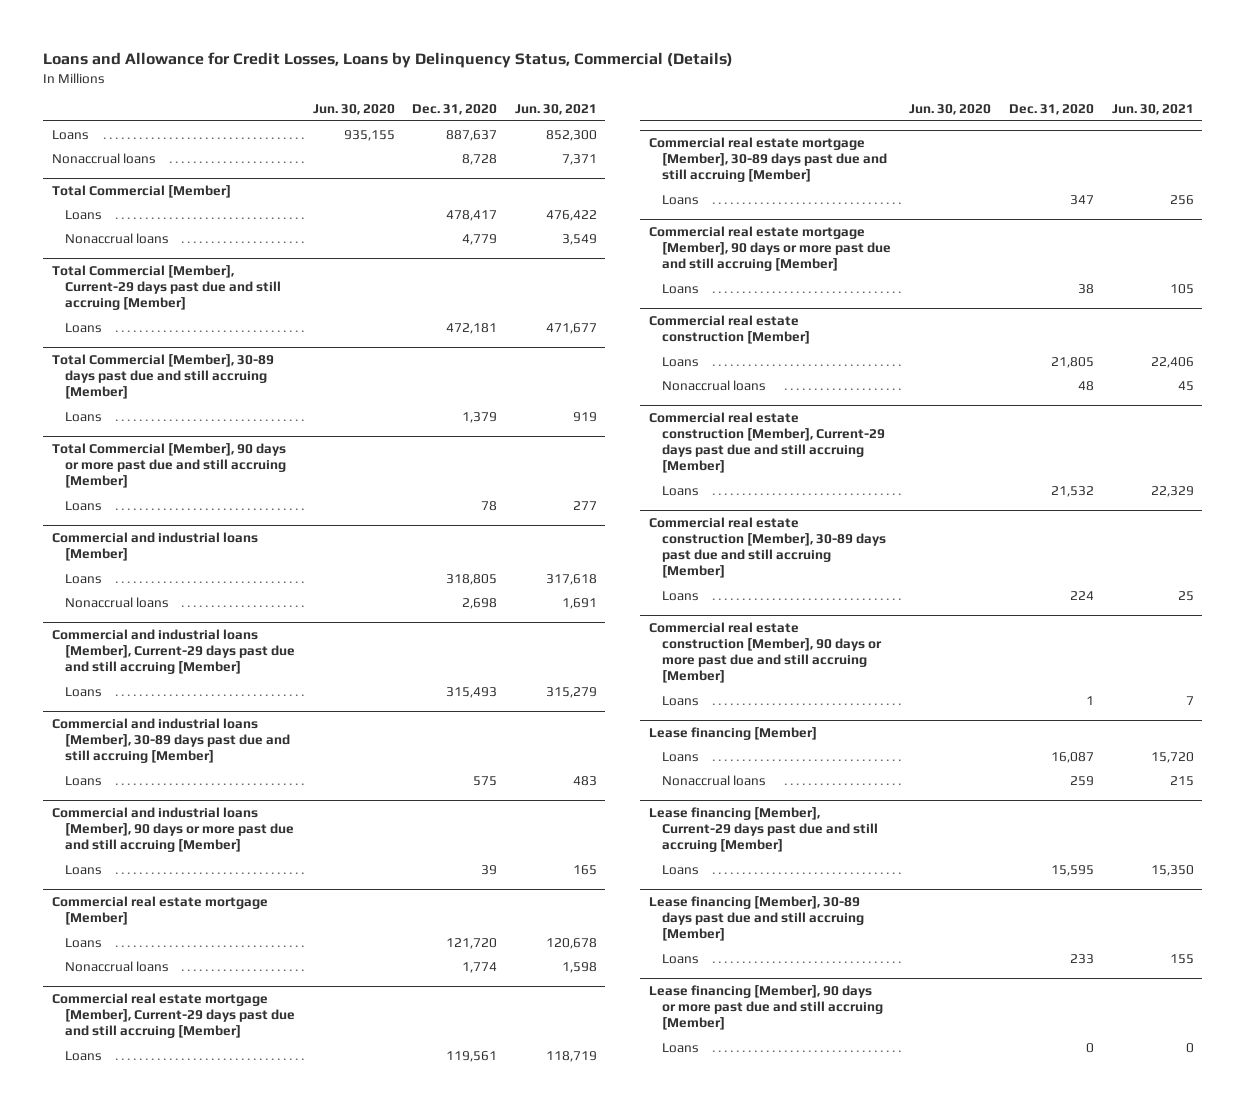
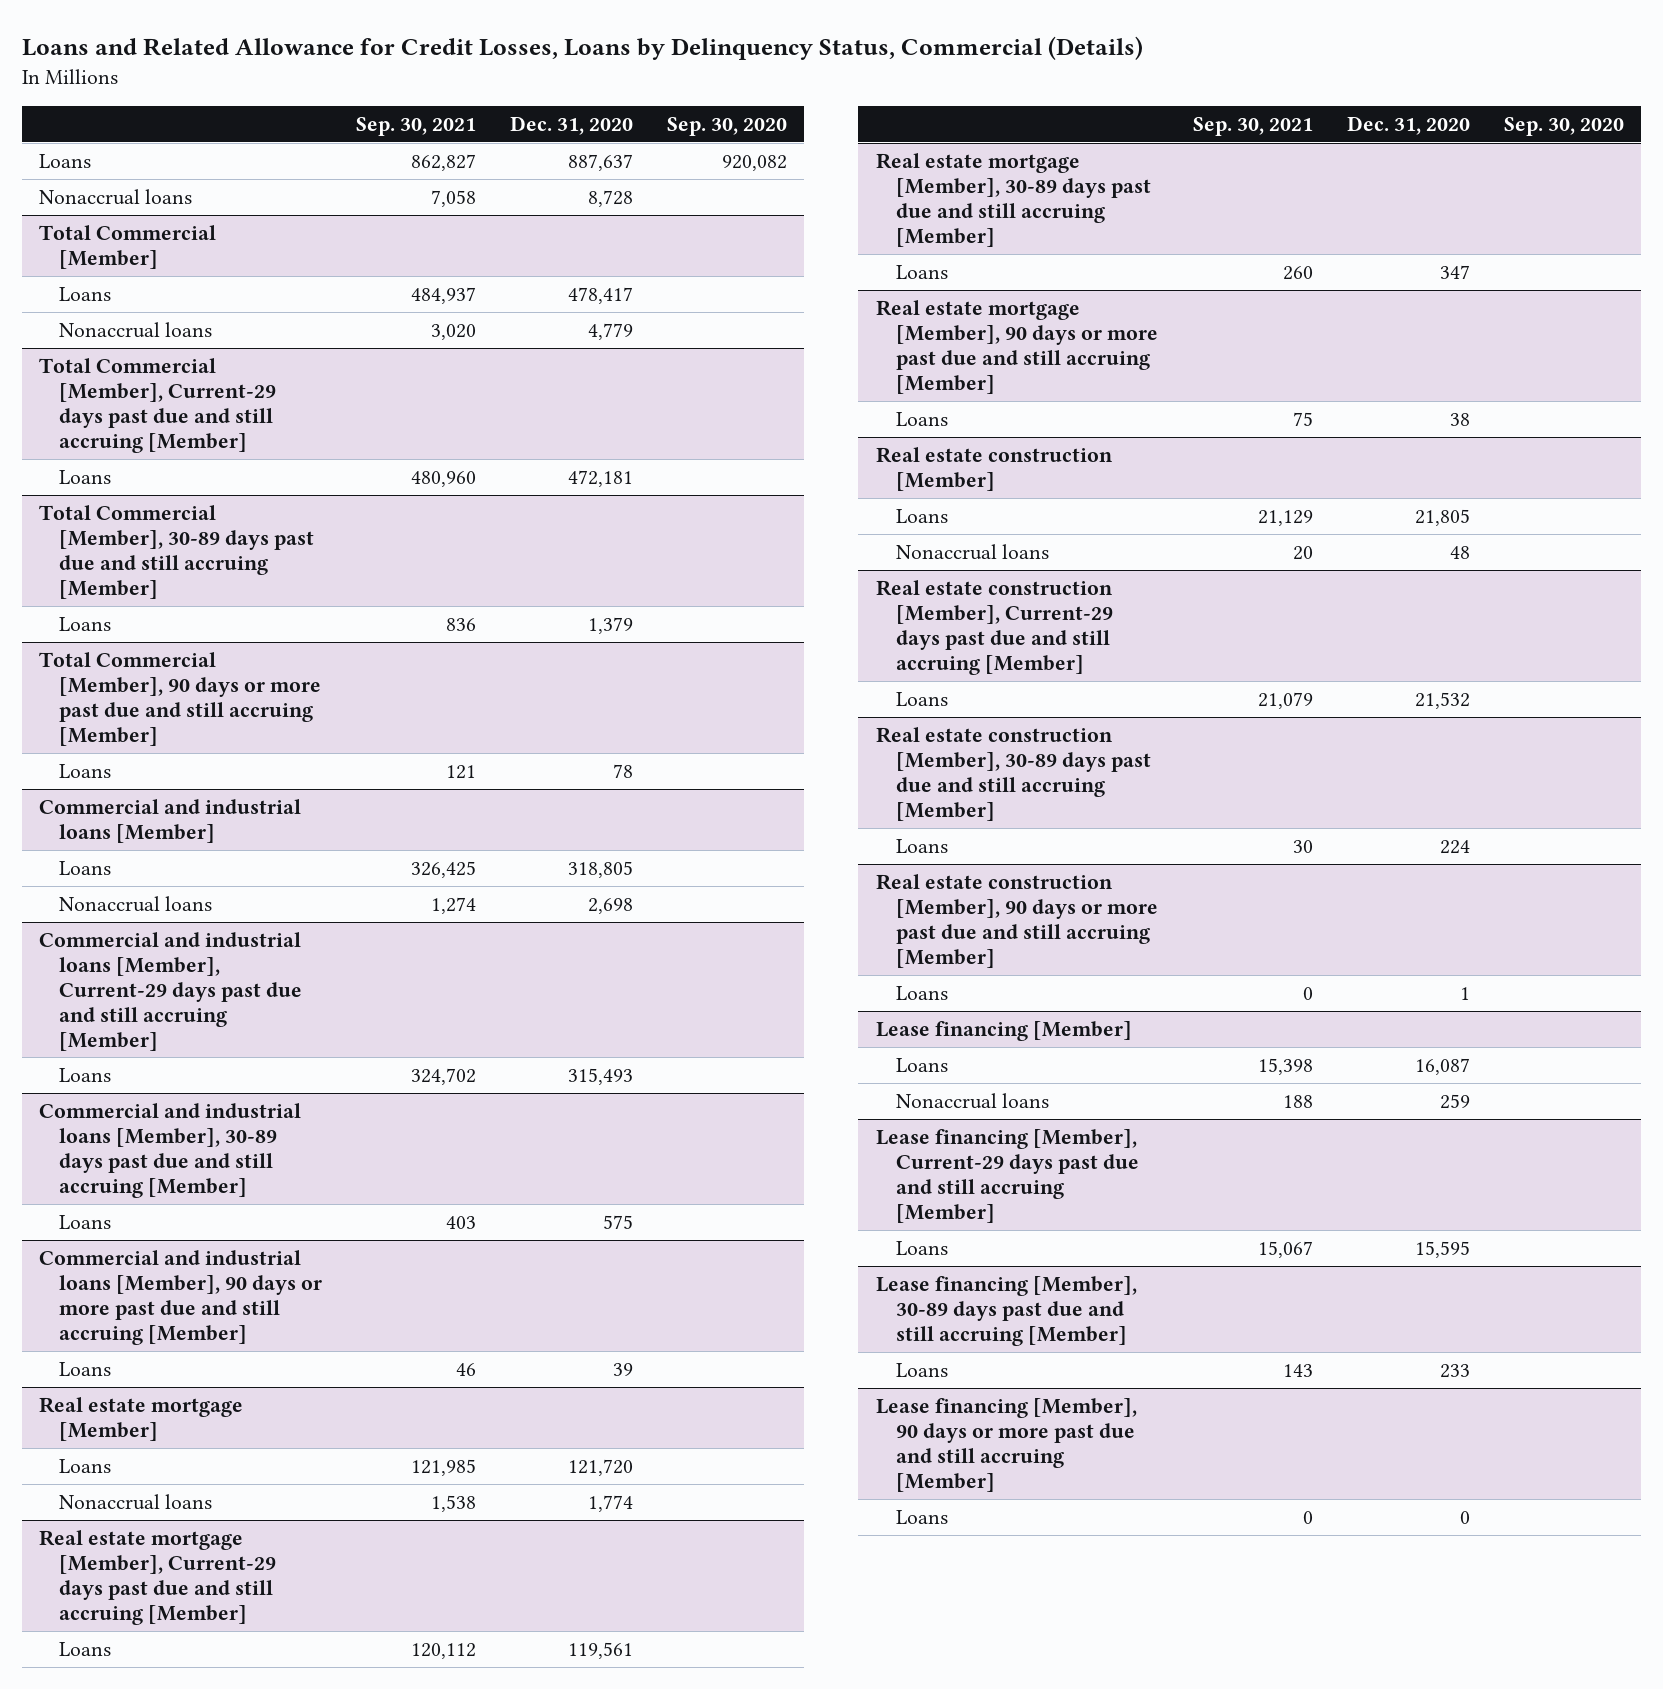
[42,52,733,69] Loans and Allowance for Credit Losses, Loans by Delinquency Status, Commercial (Details) -> [21,36,1143,61] Loans and Related Allowance for Credit Losses, Loans by Delinquency Status, Commercial (Details)
[312,104,395,116] Jun. 30, 2020 -> none
[514,104,597,116] Jun. 30, 2021 -> none
none -> [356,116,477,136] Sep. 30, 2021
none -> [667,116,788,136] Sep. 30, 2020
[51,895,268,925] Commercial real estate mortgage [Member] -> [38,1396,243,1441] Real estate mortgage [Member]
[51,992,296,1039] Commercial real estate mortgage [Member], Current-29 days past due and still accruing [Member] -> [38,1529,277,1625] Real estate mortgage [Member], Current-29 days past due and still accruing [Member]
[648,136,887,183] Commercial real estate mortgage [Member], 30-89 days past due and still accruing [Member] -> [875,152,1151,247] Real estate mortgage [Member], 30-89 days past due and still accruing [Member]
[648,225,891,272] Commercial real estate mortgage [Member], 90 days or more past due and still accruing [Member] -> [875,299,1158,394] Real estate mortgage [Member], 90 days or more past due and still accruing [Member]
[648,314,810,344] Commercial real estate construction [Member] -> [875,446,1113,491] Real estate construction [Member]
[648,411,885,474] Commercial real estate construction [Member], Current-29 days past due and still accruing [Member] -> [875,579,1113,675] Real estate construction [Member], Current-29 days past due and still accruing [Member]
[648,516,886,579] Commercial real estate construction [Member], 30-89 days past due and still accruing [Member] -> [875,726,1151,821] Real estate construction [Member], 30-89 days past due and still accruing [Member]
[648,621,882,684] Commercial real estate construction [Member], 90 days or more past due and still accruing [Member] -> [875,873,1158,968] Real estate construction [Member], 90 days or more past due and still accruing [Member]

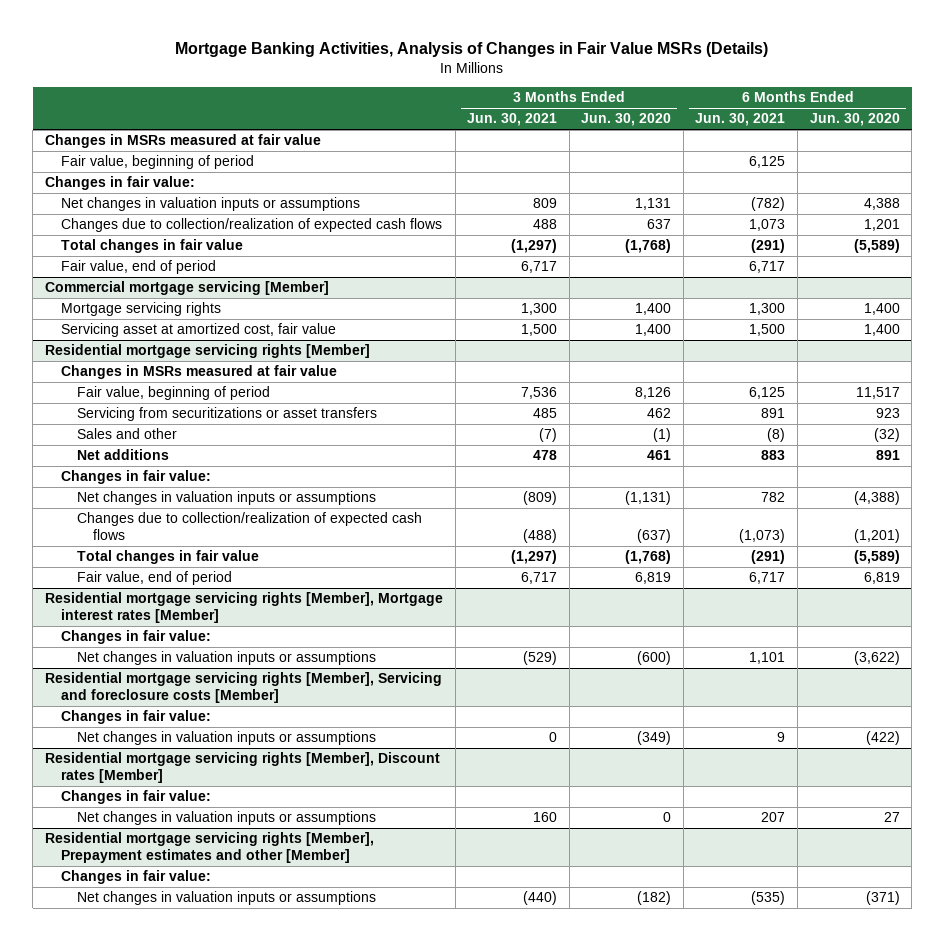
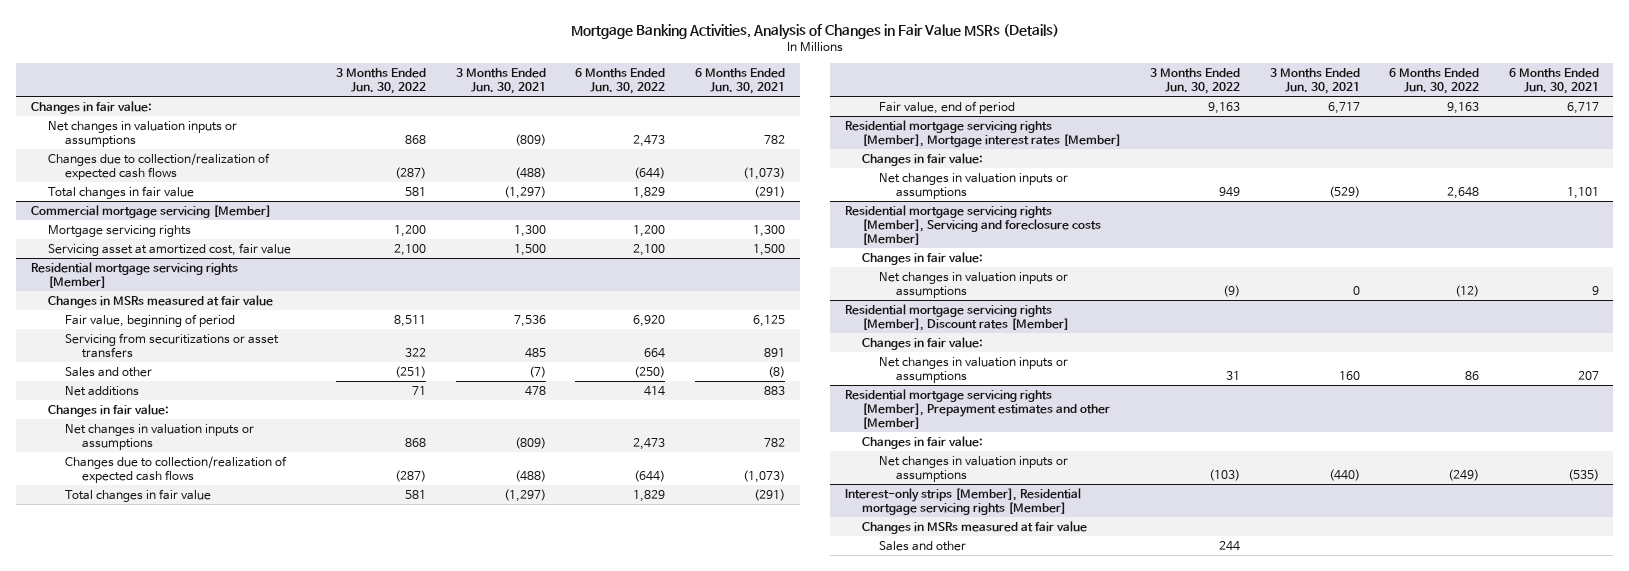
[581,113,672,127] Jun. 30, 2020 -> none
[809,113,900,127] Jun. 30, 2020 -> none
none -> [336,67,427,94] 3 Months Ended Jun. 30, 2022
none -> [575,67,666,94] 6 Months Ended Jun. 30, 2022
[44,134,321,149] Changes in MSRs measured at fair value -> none
[60,155,254,170] Fair value, beginning of period -> none
[533,198,558,209] 809 -> [514,133,546,146] (809)
[751,197,786,212] (782) -> [763,134,785,144] 782
[533,219,558,230] 488 -> [514,166,546,179] (488)
[749,219,786,232] 1,073 -> [742,166,785,180] (1,073)
[60,260,216,275] Fair value, end of period -> none
none -> [844,487,1081,515] Interest-only strips [Member], Residential mortgage servicing rights [Member]
none -> [861,520,1087,534] Changes in MSRs measured at fair value
none -> [878,540,966,551] Sales and other

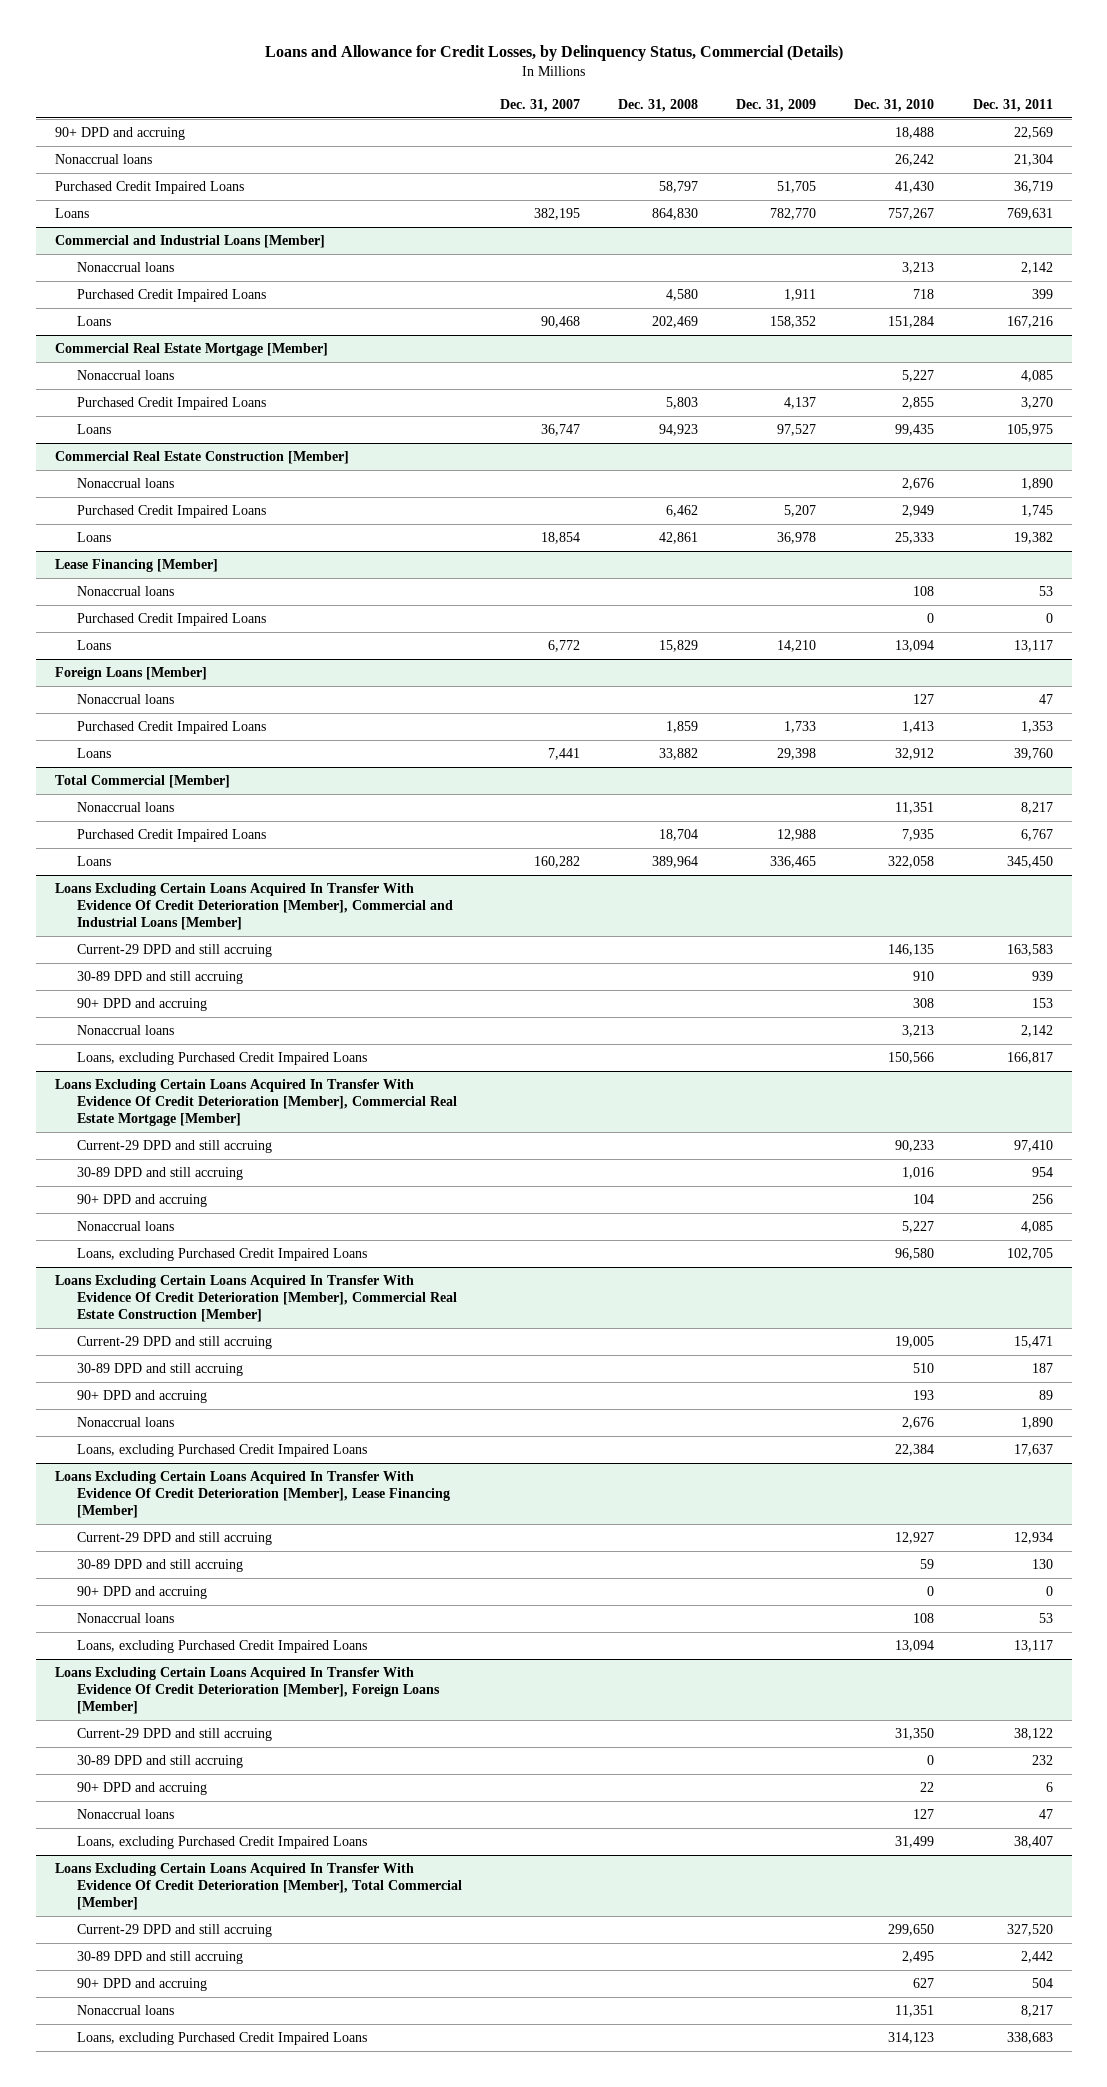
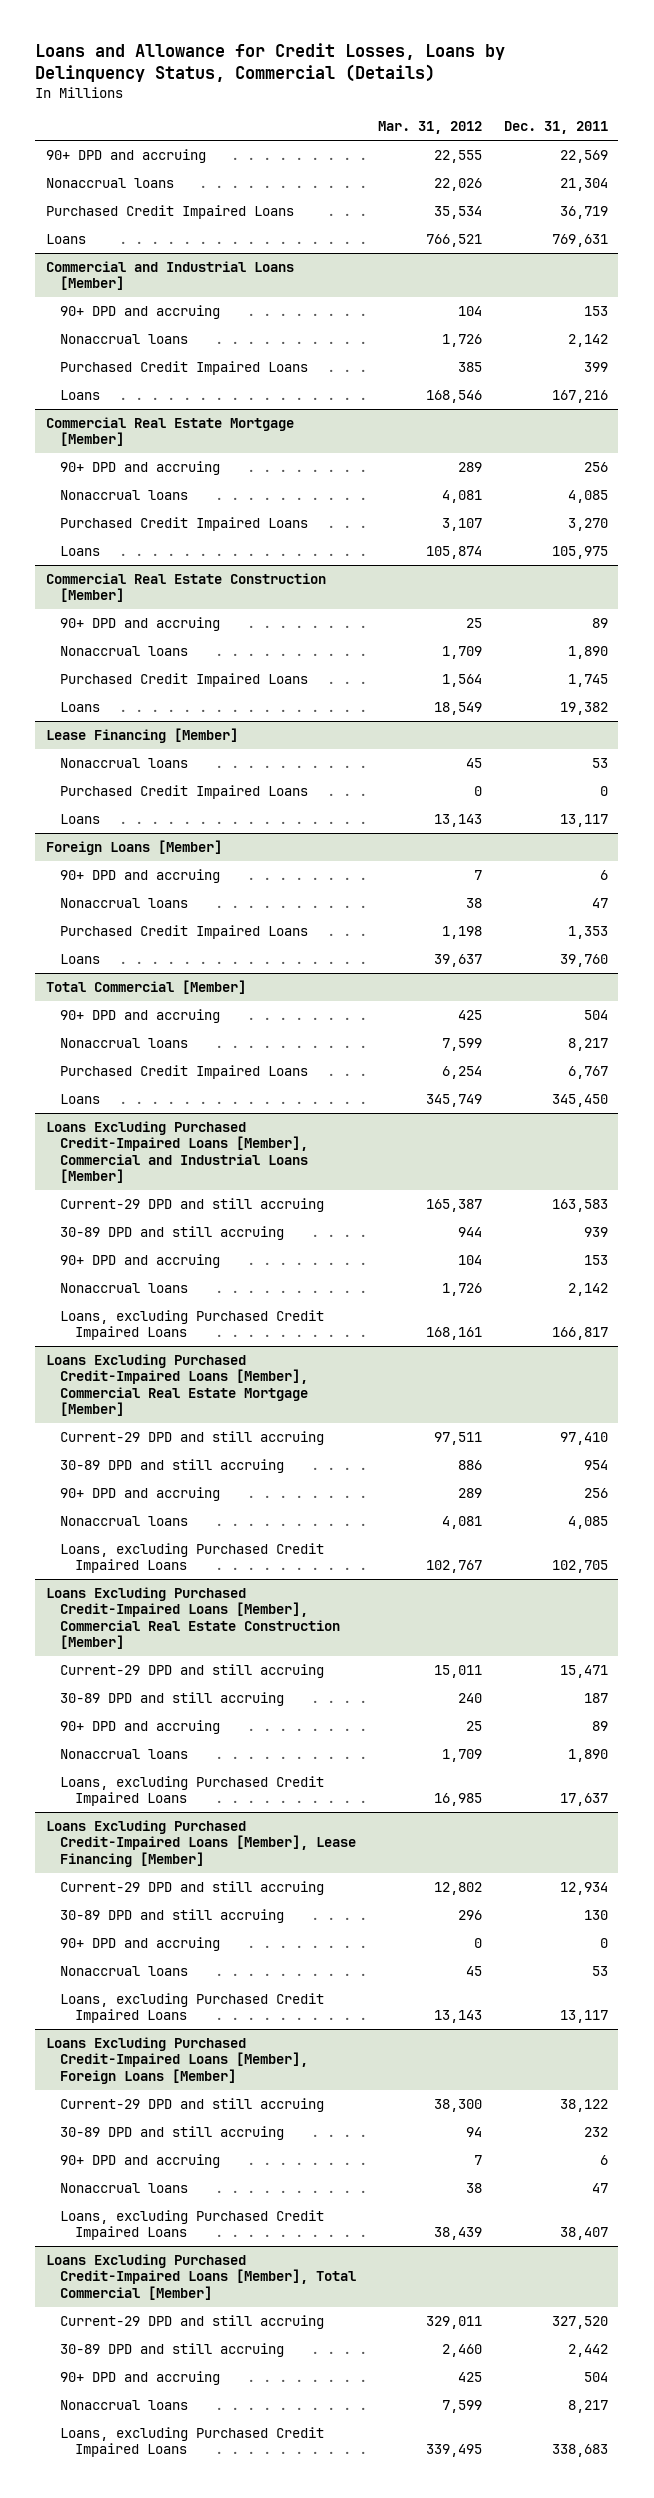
[264,45,843,62] Loans and Allowance for Credit Losses, by Delinquency Status, Commercial (Details) -> [35,43,506,83] Loans and Allowance for Credit Losses, Loans by Delinquency Status, Commercial (Details)
[499,98,580,112] Dec. 31, 2007 -> none
[617,98,698,112] Dec. 31, 2008 -> none
[736,98,817,112] Dec. 31, 2009 -> none
[854,98,935,112] Dec. 31, 2010 -> none
none -> [378,121,483,135] Mar. 31, 2012
none -> [60,304,221,319] 90+ DPD and accruing
none -> [60,460,221,475] 90+ DPD and accruing
none -> [60,616,221,631] 90+ DPD and accruing
none -> [60,868,221,883] 90+ DPD and accruing
none -> [60,1008,221,1023] 90+ DPD and accruing
[54,883,453,931] Loans Excluding Certain Loans Acquired In Transfer With Evidence Of Credit Deterioration [Member], Commercial and Industrial Loans [Member] -> none
none -> [46,1120,309,1184] Loans Excluding Purchased Credit-Impaired Loans [Member], Commercial and Industrial Loans [Member]
[54,1079,457,1127] Loans Excluding Certain Loans Acquired In Transfer With Evidence Of Credit Deterioration [Member], Commercial Real Estate Mortgage [Member] -> none
none -> [46,1353,309,1417] Loans Excluding Purchased Credit-Impaired Loans [Member], Commercial Real Estate Mortgage [Member]
[54,1275,457,1323] Loans Excluding Certain Loans Acquired In Transfer With Evidence Of Credit Deterioration [Member], Commercial Real Estate Construction [Member] -> none
none -> [46,1586,341,1650] Loans Excluding Purchased Credit-Impaired Loans [Member], Commercial Real Estate Construction [Member]
[54,1471,450,1519] Loans Excluding Certain Loans Acquired In Transfer With Evidence Of Credit Deterioration [Member], Lease Financing [Member] -> none
none -> [46,1819,357,1867] Loans Excluding Purchased Credit-Impaired Loans [Member], Lease Financing [Member]
[54,1667,440,1715] Loans Excluding Certain Loans Acquired In Transfer With Evidence Of Credit Deterioration [Member], Foreign Loans [Member] -> none
none -> [46,2036,309,2084] Loans Excluding Purchased Credit-Impaired Loans [Member], Foreign Loans [Member]
[54,1863,462,1911] Loans Excluding Certain Loans Acquired In Transfer With Evidence Of Credit Deterioration [Member], Total Commercial [Member] -> none
none -> [46,2253,357,2300] Loans Excluding Purchased Credit-Impaired Loans [Member], Total Commercial [Member]

